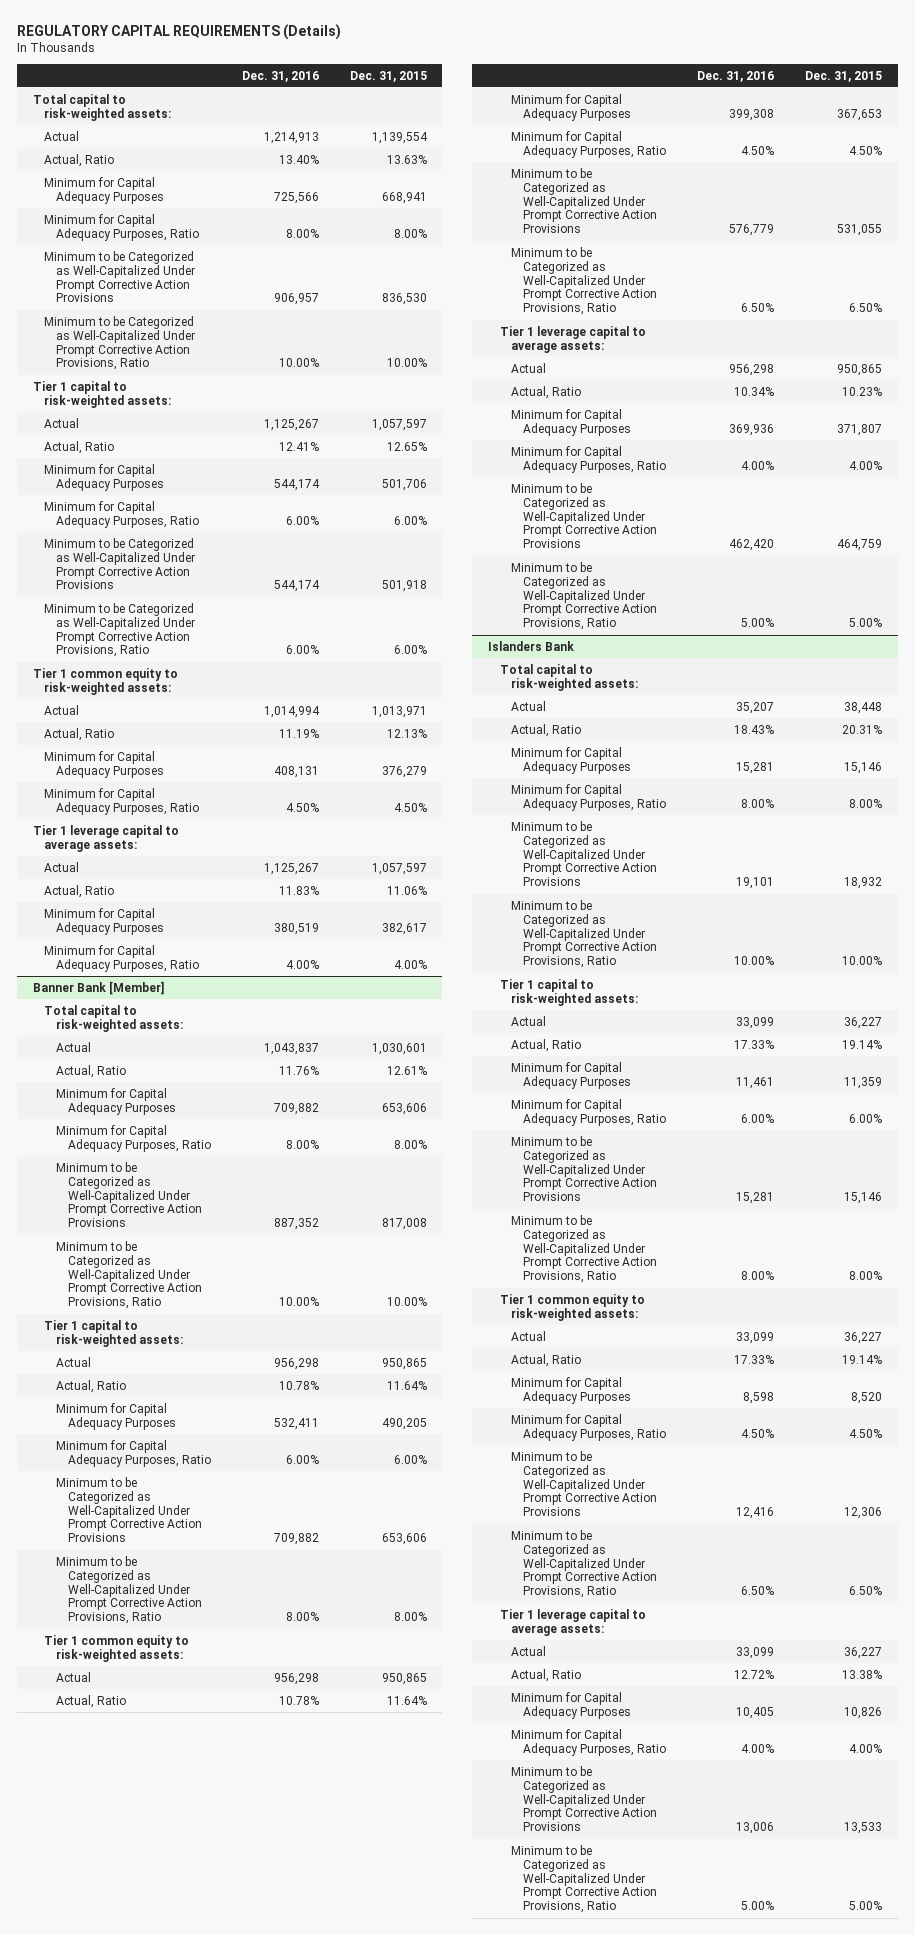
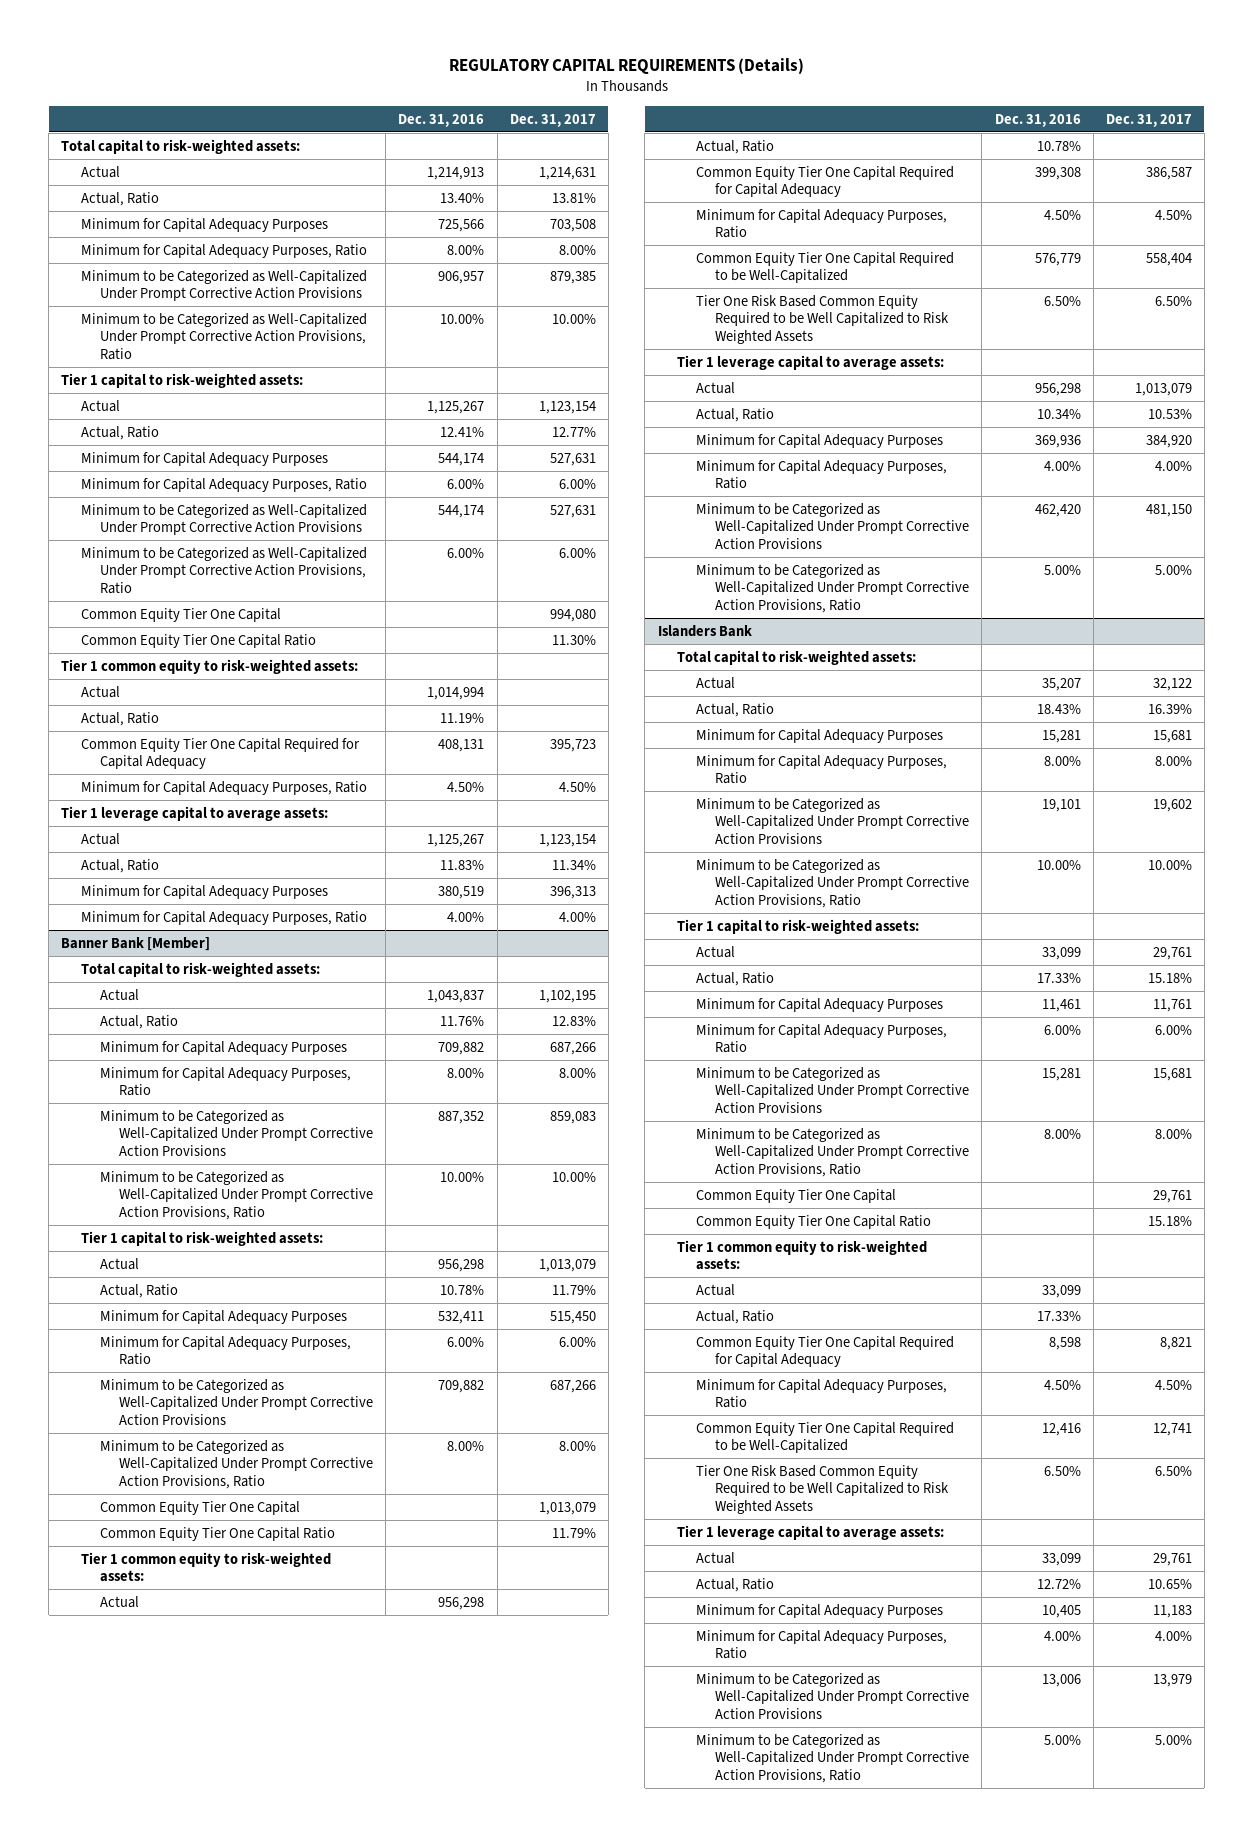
[349,70,427,82] Dec. 31, 2015 -> none
none -> [509,113,596,127] Dec. 31, 2017
none -> [80,607,281,622] Common Equity Tier One Capital
none -> [80,633,316,648] Common Equity Tier One Capital Ratio
[44,750,164,778] Minimum for Capital Adequacy Purposes -> [80,737,360,770] Common Equity Tier One Capital Required for Capital Adequacy
none -> [99,1500,300,1515] Common Equity Tier One Capital
none -> [99,1526,335,1541] Common Equity Tier One Capital Ratio
[511,93,631,121] Minimum for Capital Adequacy Purposes -> [696,165,955,198] Common Equity Tier One Capital Required for Capital Adequacy
[511,167,657,234] Minimum to be Categorized as Well-Capitalized Under Prompt Corrective Action Provisions -> [696,251,955,284] Common Equity Tier One Capital Required to be Well-Capitalized
[511,246,657,316] Minimum to be Categorized as Well-Capitalized Under Prompt Corrective Action Provisions, Ratio -> [696,294,950,344] Tier One Risk Based Common Equity Required to be Well Capitalized to Risk Weighted Assets
none -> [696,1188,897,1203] Common Equity Tier One Capital
none -> [696,1214,932,1229] Common Equity Tier One Capital Ratio
[511,1376,631,1404] Minimum for Capital Adequacy Purposes -> [696,1335,955,1368] Common Equity Tier One Capital Required for Capital Adequacy
[511,1450,657,1517] Minimum to be Categorized as Well-Capitalized Under Prompt Corrective Action Provisions -> [696,1421,955,1454] Common Equity Tier One Capital Required to be Well-Capitalized
[511,1529,657,1599] Minimum to be Categorized as Well-Capitalized Under Prompt Corrective Action Provisions, Ratio -> [696,1464,950,1514] Tier One Risk Based Common Equity Required to be Well Capitalized to Risk Weighted Assets

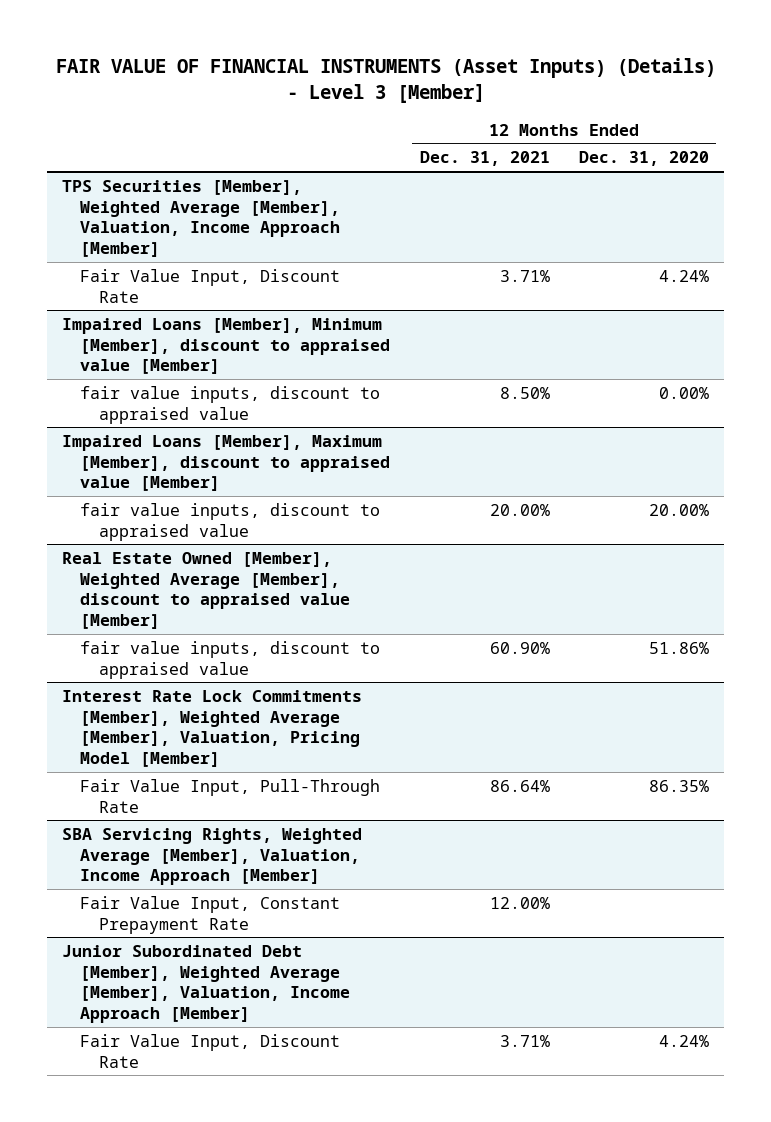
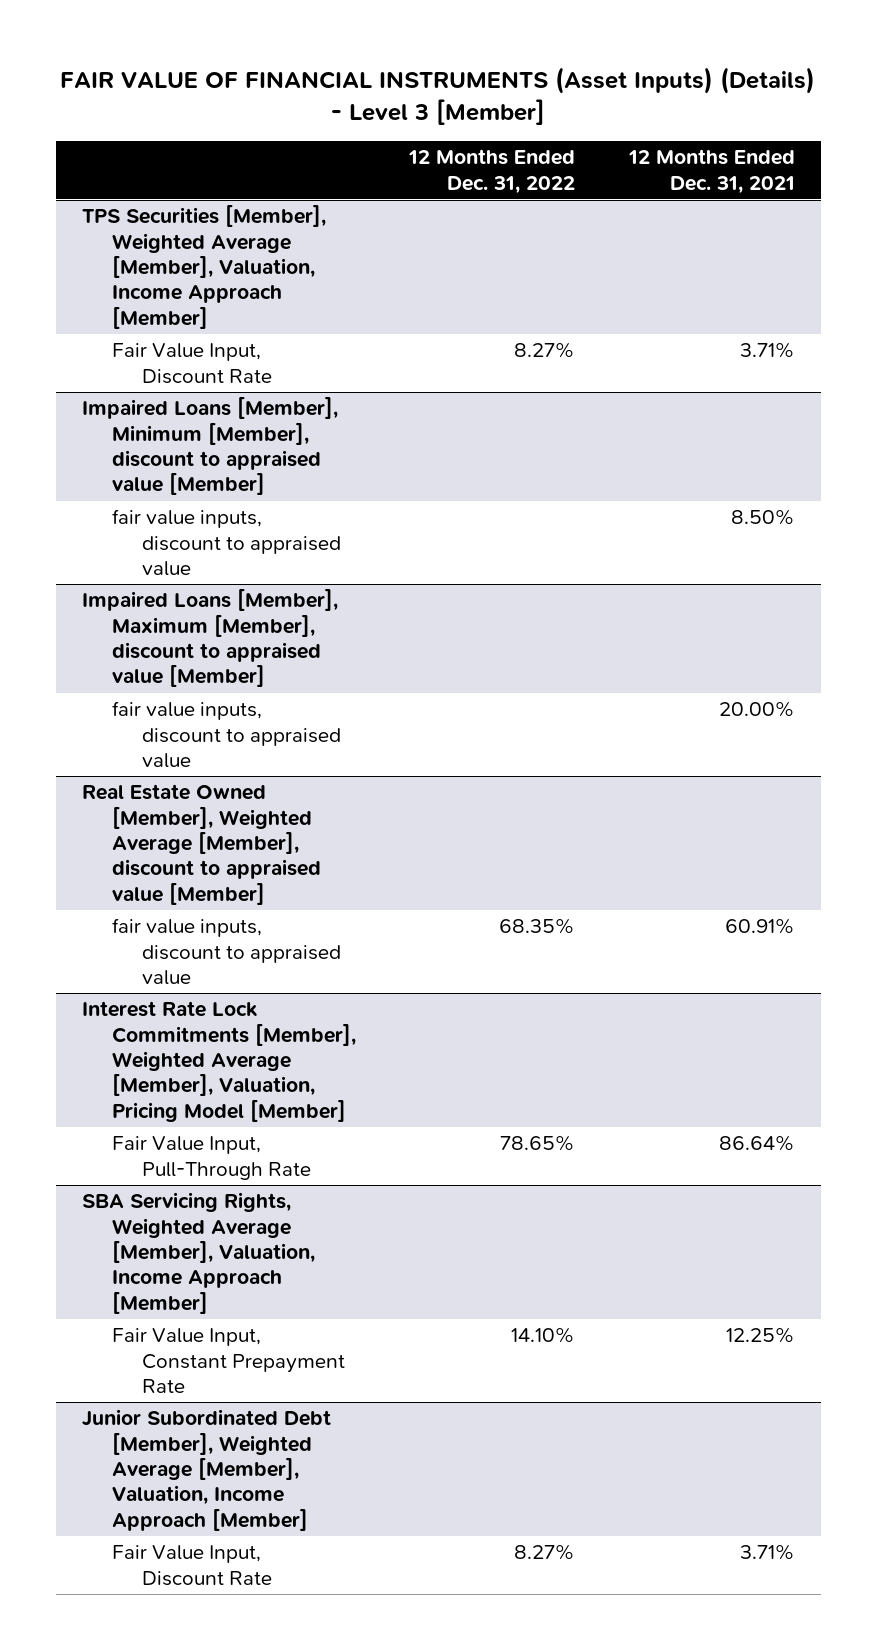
[578,151,709,167] Dec. 31, 2020 -> none
none -> [408,149,576,194] 12 Months Ended Dec. 31, 2022
[489,641,550,654] 60.90% -> [724,918,795,935] 60.91%
[489,896,550,909] 12.00% -> [725,1327,795,1344] 12.25%

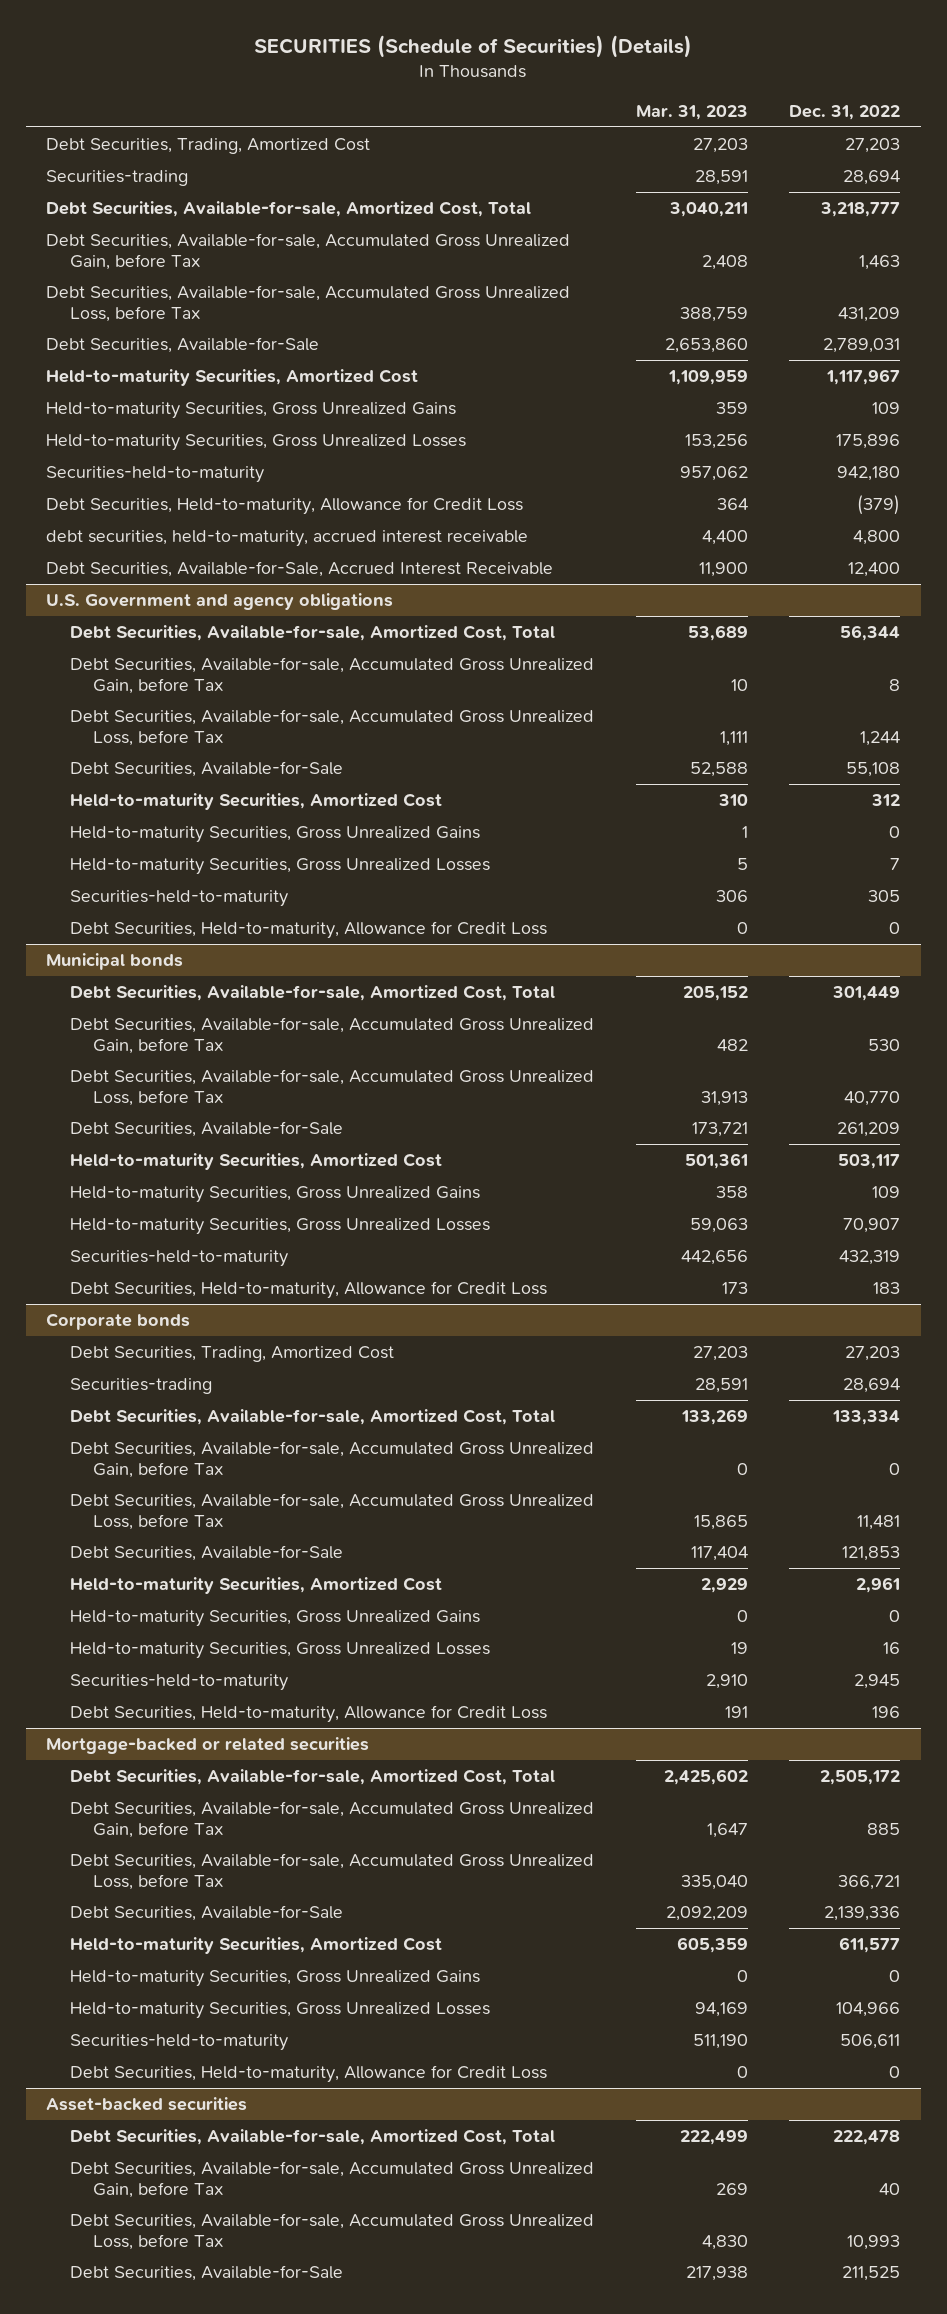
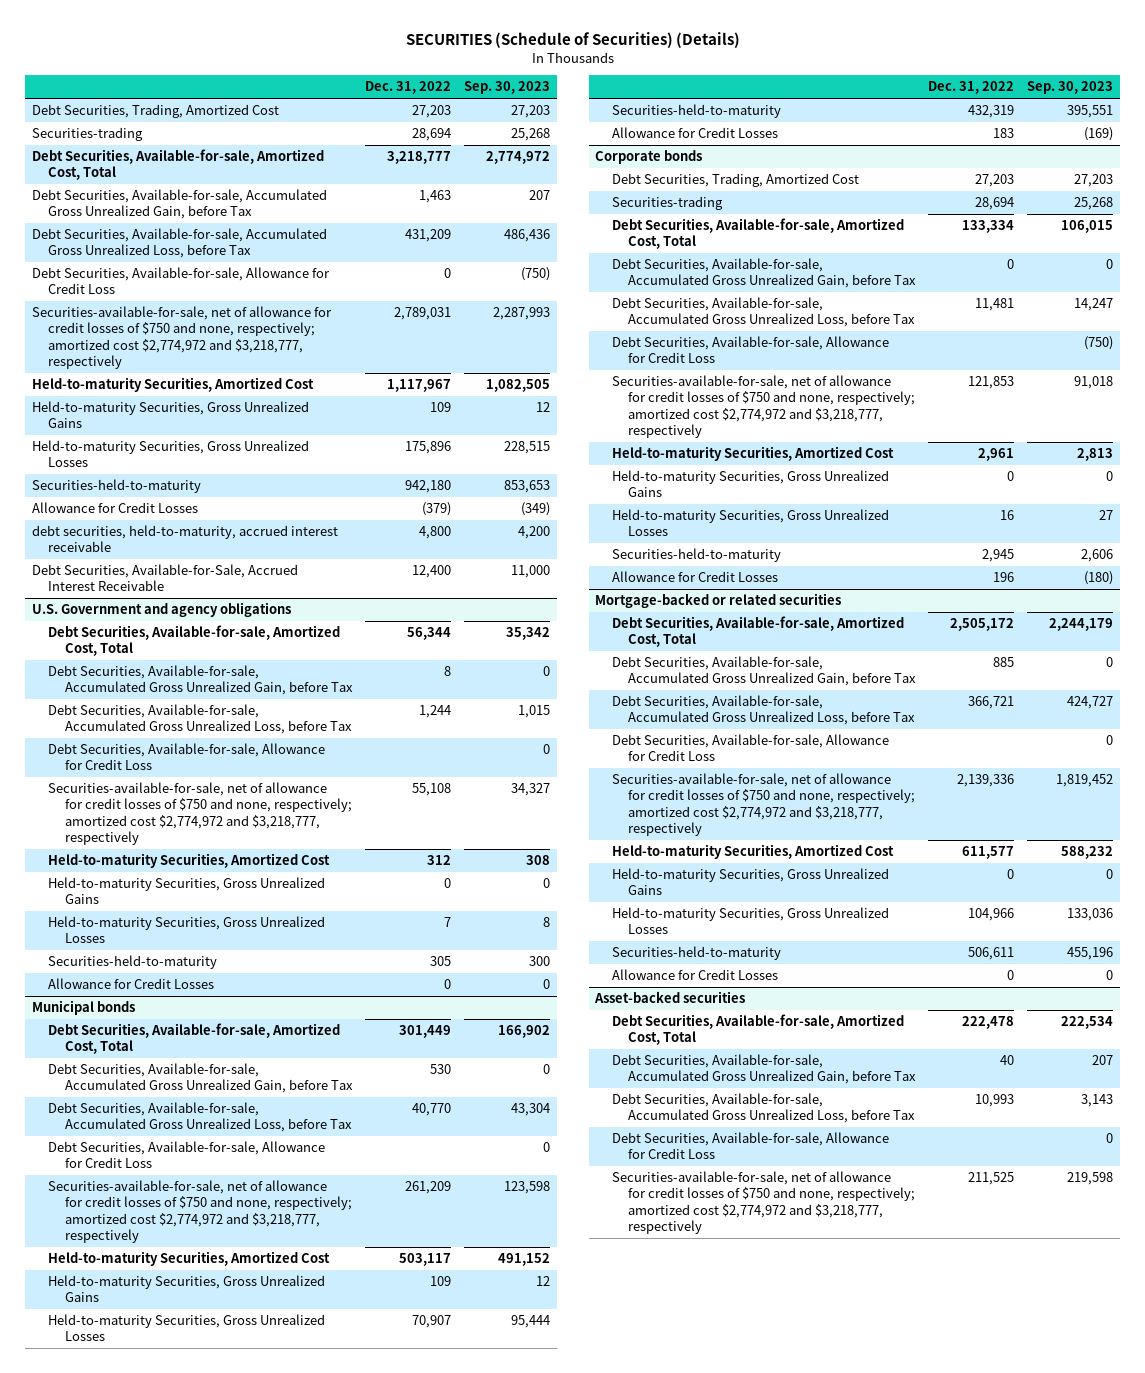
[635,105,748,121] Mar. 31, 2023 -> none
none -> [464,81,551,95] Sep. 30, 2023
none -> [31,266,330,295] Debt Securities, Available-for-sale, Allowance for Credit Loss
[46,336,320,353] Debt Securities, Available-for-Sale -> [31,305,332,370] Securities-available-for-sale, net of allowance for credit losses of $750 and none, respectively; amortized cost $2,774,972 and $3,218,777, respectively
[46,496,524,515] Debt Securities, Held-to-maturity, Allowance for Credit Loss -> [31,501,198,513] Allowance for Credit Losses
none -> [48,742,326,771] Debt Securities, Available-for-sale, Allowance for Credit Loss
[69,760,343,777] Debt Securities, Available-for-Sale -> [48,781,352,846] Securities-available-for-sale, net of allowance for credit losses of $750 and none, respectively; amortized cost $2,774,972 and $3,218,777, respectively
[69,920,547,939] Debt Securities, Held-to-maturity, Allowance for Credit Loss -> [48,977,215,989] Allowance for Credit Losses
none -> [48,1140,326,1169] Debt Securities, Available-for-sale, Allowance for Credit Loss
[69,1120,343,1137] Debt Securities, Available-for-Sale -> [48,1179,352,1244] Securities-available-for-sale, net of allowance for credit losses of $750 and none, respectively; amortized cost $2,774,972 and $3,218,777, respectively
[69,1280,547,1299] Debt Securities, Held-to-maturity, Allowance for Credit Loss -> [611,126,778,138] Allowance for Credit Losses
none -> [611,335,889,364] Debt Securities, Available-for-sale, Allowance for Credit Loss
[69,1544,343,1561] Debt Securities, Available-for-Sale -> [611,374,916,439] Securities-available-for-sale, net of allowance for credit losses of $750 and none, respectively; amortized cost $2,774,972 and $3,218,777, respectively
[69,1704,547,1723] Debt Securities, Held-to-maturity, Allowance for Credit Loss -> [611,570,778,582] Allowance for Credit Losses
none -> [611,733,889,762] Debt Securities, Available-for-sale, Allowance for Credit Loss
[69,1904,343,1921] Debt Securities, Available-for-Sale -> [611,772,916,837] Securities-available-for-sale, net of allowance for credit losses of $750 and none, respectively; amortized cost $2,774,972 and $3,218,777, respectively
[69,2064,547,2083] Debt Securities, Held-to-maturity, Allowance for Credit Loss -> [611,968,778,980] Allowance for Credit Losses
none -> [611,1131,889,1160] Debt Securities, Available-for-sale, Allowance for Credit Loss
[69,2264,343,2281] Debt Securities, Available-for-Sale -> [611,1170,916,1235] Securities-available-for-sale, net of allowance for credit losses of $750 and none, respectively; amortized cost $2,774,972 and $3,218,777, respectively

